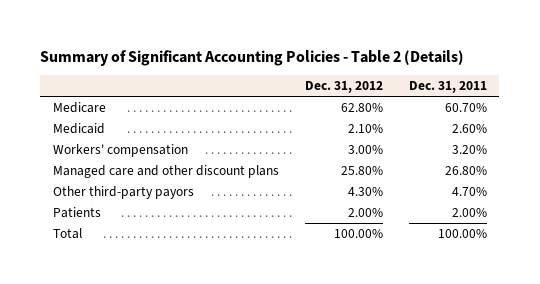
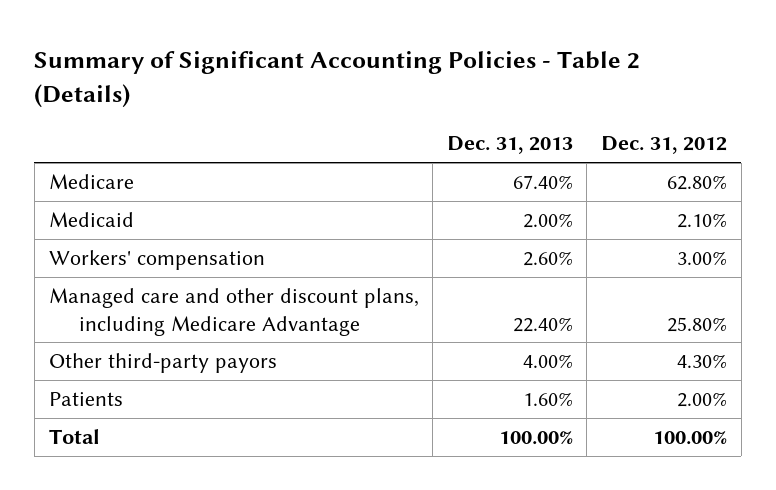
[408,81,487,94] Dec. 31, 2011 -> none
none -> [446,136,573,155] Dec. 31, 2013
[53,164,280,178] Managed care and other discount plans -> [48,287,419,336] Managed care and other discount plans, including Medicare Advantage

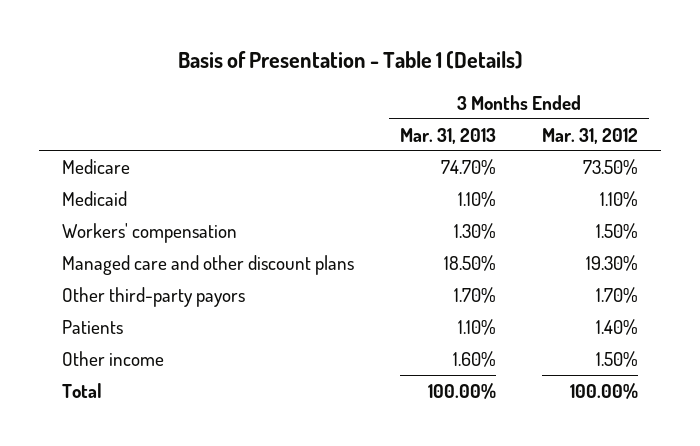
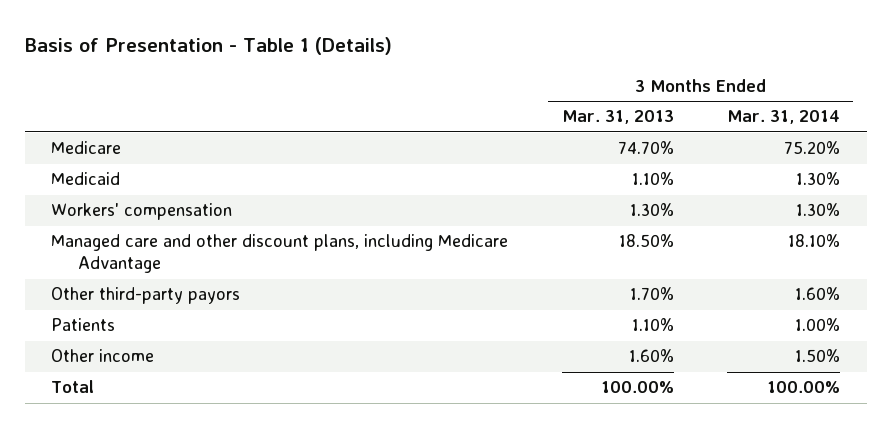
[541,127,638,144] Mar. 31, 2012 -> none
none -> [726,110,840,125] Mar. 31, 2014
[62,254,355,275] Managed care and other discount plans -> [51,234,509,274] Managed care and other discount plans, including Medicare Advantage

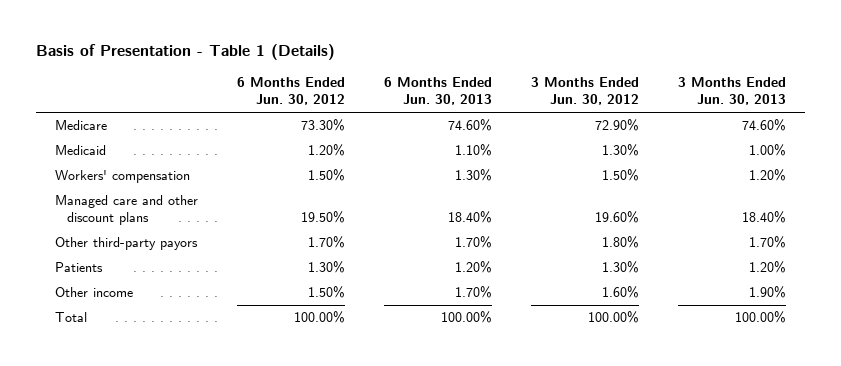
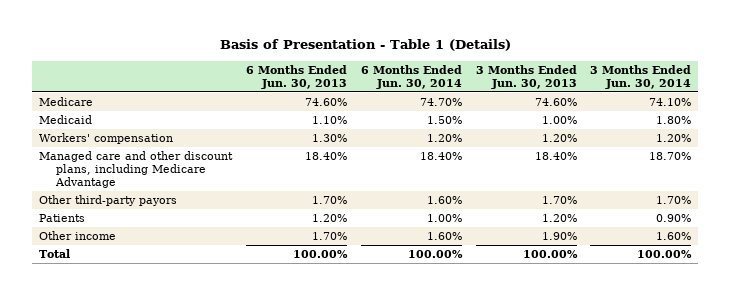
[237,77,346,106] 6 Months Ended Jun. 30, 2012 -> none
[530,77,639,106] 3 Months Ended Jun. 30, 2012 -> none
none -> [360,64,462,89] 6 Months Ended Jun. 30, 2014
none -> [590,64,692,89] 3 Months Ended Jun. 30, 2014
[55,195,199,226] Managed care and other discount plans -> [39,150,234,189] Managed care and other discount plans, including Medicare Advantage

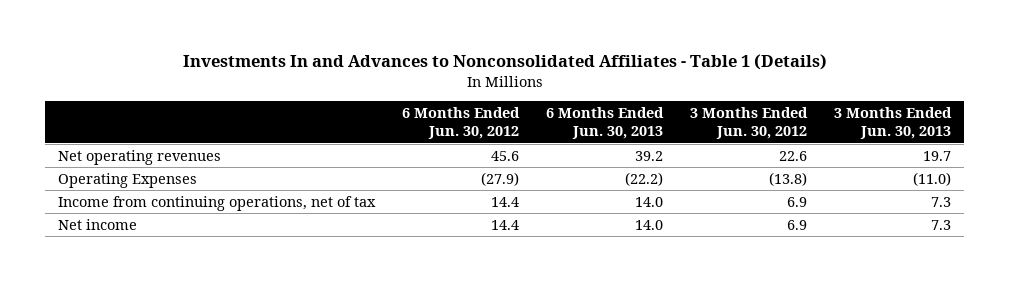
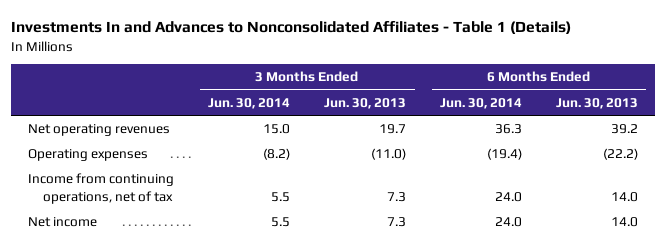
[402,107,521,140] 6 Months Ended Jun. 30, 2012 -> none
[690,107,809,140] 3 Months Ended Jun. 30, 2012 -> none
none -> [208,97,291,109] Jun. 30, 2014
none -> [439,97,522,109] Jun. 30, 2014
[58,172,198,188] Operating Expenses -> [28,149,149,162] Operating expenses

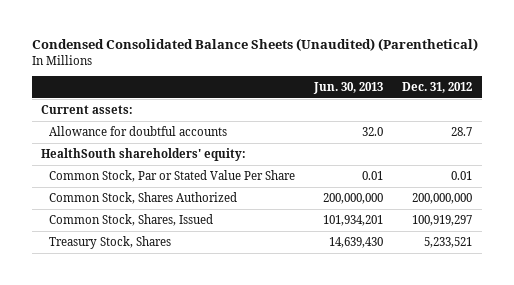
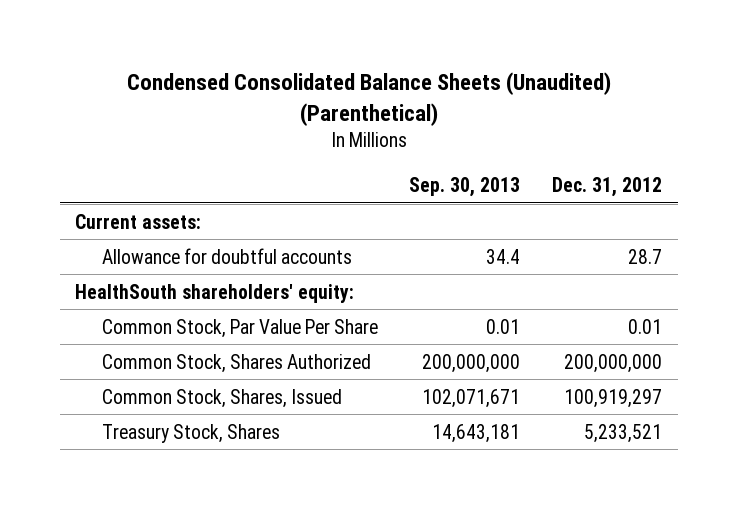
[313,82,384,95] Jun. 30, 2013 -> none
none -> [409,176,521,197] Sep. 30, 2013
[49,169,296,182] Common Stock, Par or Stated Value Per Share -> [101,318,378,338] Common Stock, Par Value Per Share

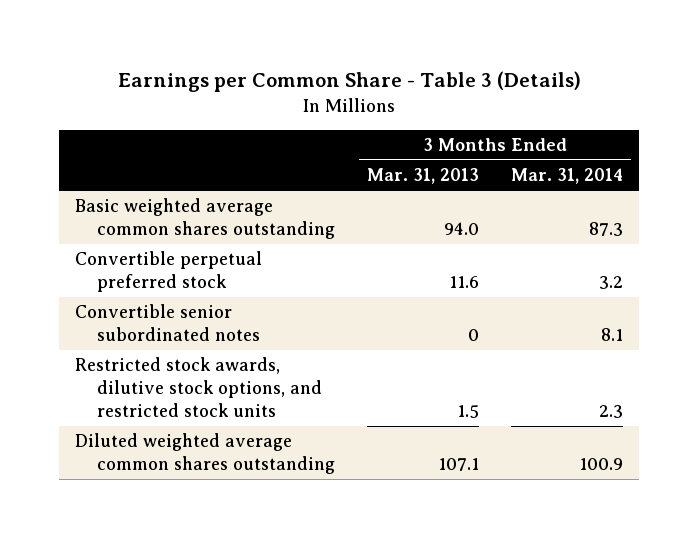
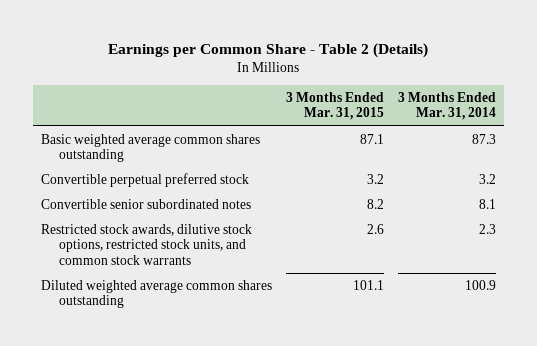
[118,71,582,93] Earnings per Common Share - Table 3 (Details) -> [108,42,429,58] Earnings per Common Share - Table 2 (Details)
[367,168,480,185] Mar. 31, 2013 -> none
none -> [285,91,384,121] 3 Months Ended Mar. 31, 2015
[75,357,323,417] Restricted stock awards, dilutive stock options, and restricted stock units -> [40,223,252,265] Restricted stock awards, dilutive stock options, restricted stock units, and common stock warrants

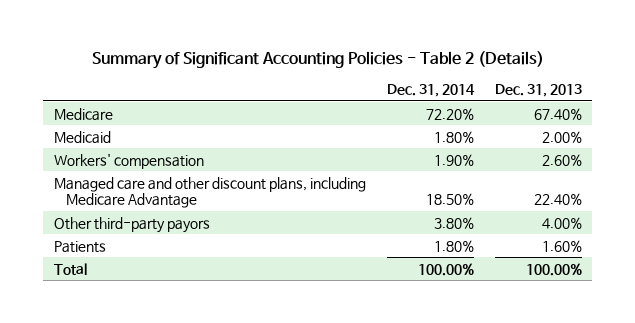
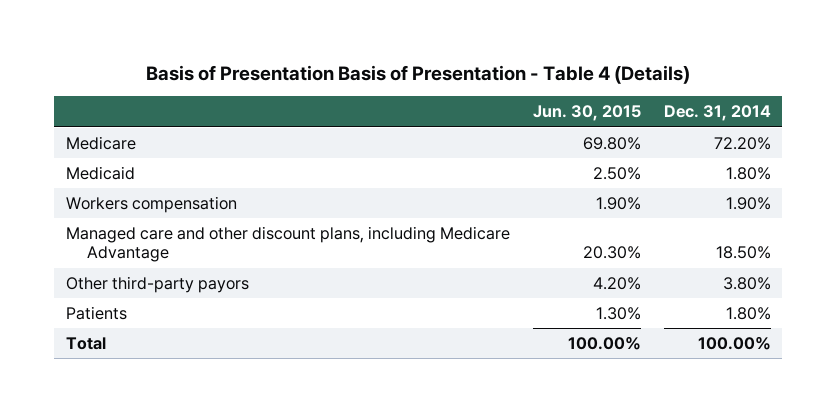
[91,50,544,69] Summary of Significant Accounting Policies - Table 2 (Details) -> [146,64,691,84] Basis of Presentation Basis of Presentation - Table 4 (Details)
[494,83,582,97] Dec. 31, 2013 -> none
none -> [532,105,641,122] Jun. 30, 2015
[53,153,204,169] Workers' compensation -> [65,196,237,214] Workers compensation

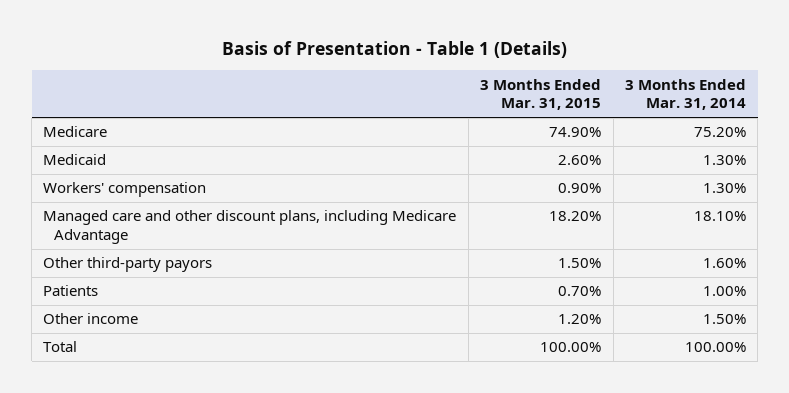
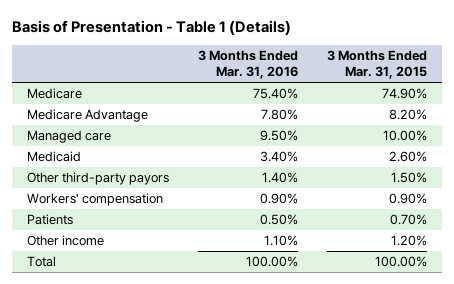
[624,78,746,111] 3 Months Ended Mar. 31, 2014 -> none
none -> [197,50,298,80] 3 Months Ended Mar. 31, 2016
none -> [26,109,148,123] Medicare Advantage
none -> [26,130,111,144] Managed care
[43,210,457,245] Managed care and other discount plans, including Medicare Advantage -> none
[43,182,207,198] Workers' compensation -> [26,193,163,207] Workers' compensation

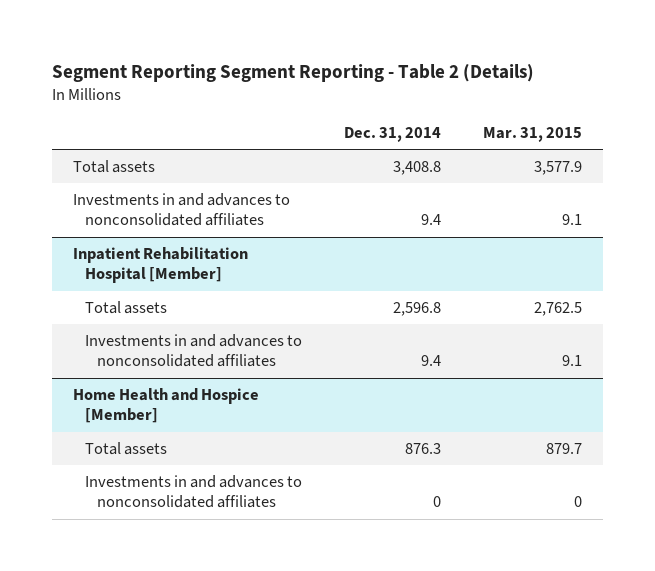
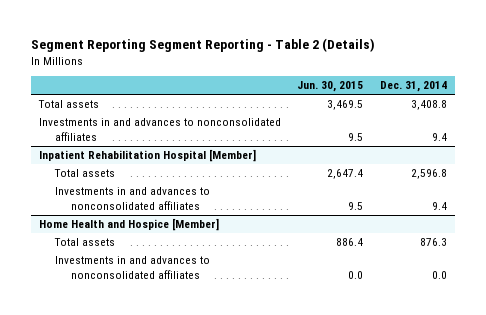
[483,127,583,143] Mar. 31, 2015 -> none
none -> [297,81,364,93] Jun. 30, 2015
[433,496,442,508] 0 -> [431,271,447,280] 0.0

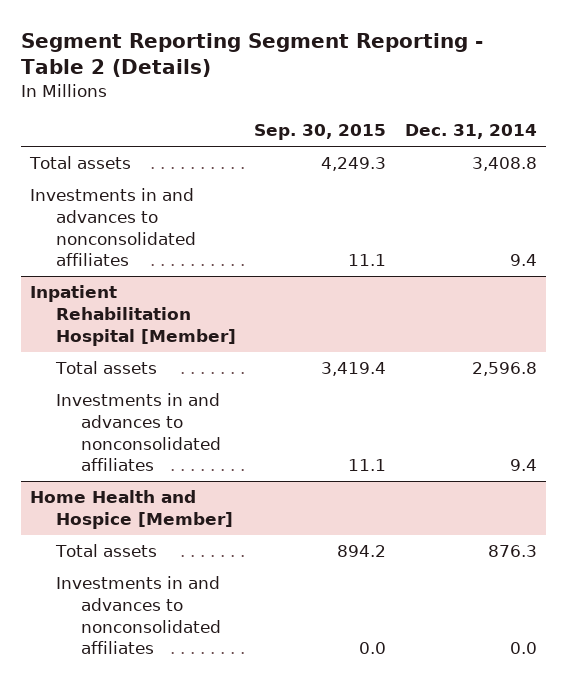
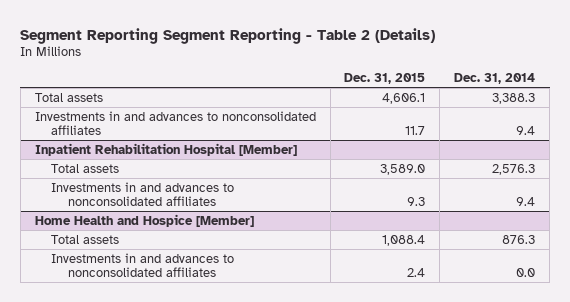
[254,124,387,141] Sep. 30, 2015 -> none
none -> [344,73,426,85] Dec. 31, 2015
[471,157,537,172] 3,408.8 -> [492,92,536,104] 3,388.3
[471,362,537,377] 2,596.8 -> [492,163,536,175] 2,576.3

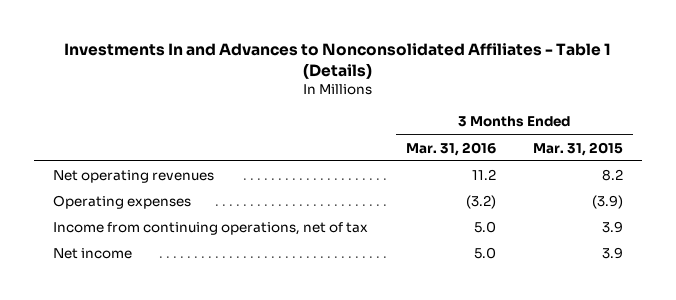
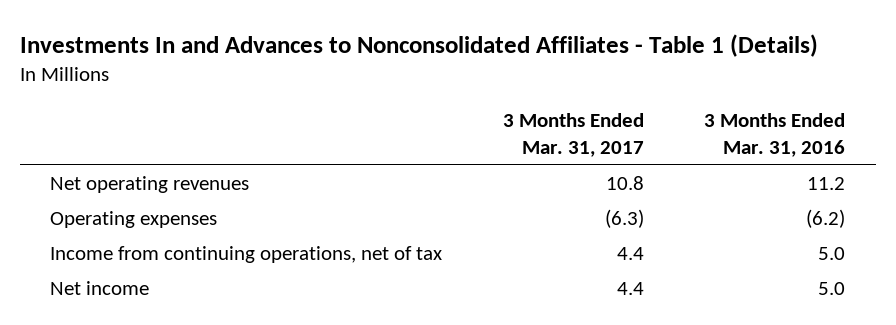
[533,141,624,156] Mar. 31, 2015 -> none
none -> [502,112,644,157] 3 Months Ended Mar. 31, 2017
[465,195,496,210] (3.2) -> [806,208,846,228] (6.2)

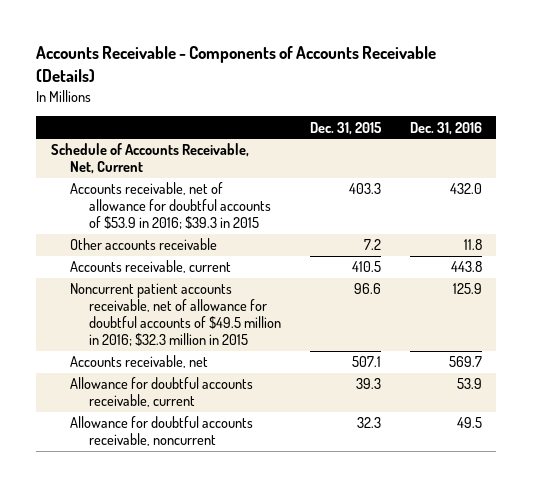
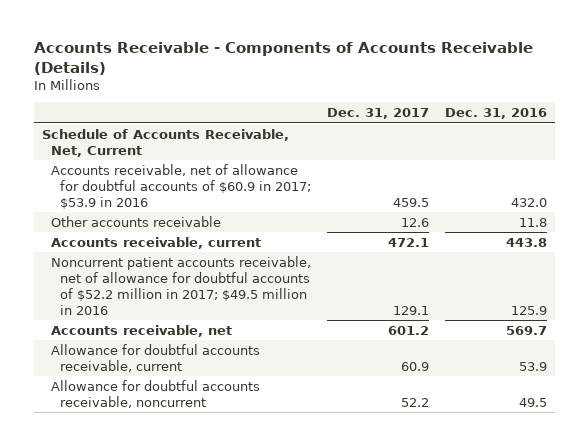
[310,121,383,135] Dec. 31, 2015 -> none
none -> [326,108,429,120] Dec. 31, 2017
[70,182,272,230] Accounts receivable, net of allowance for doubtful accounts of $53.9 in 2016; $39.3 in 2015 -> [50,163,311,209] Accounts receivable, net of allowance for doubtful accounts of $60.9 in 2017; $53.9 in 2016
[70,283,282,347] Noncurrent patient accounts receivable, net of allowance for doubtful accounts of $49.5 million in 2016; $32.3 million in 2015 -> [50,255,311,315] Noncurrent patient accounts receivable, net of allowance for doubtful accounts of $52.2 million in 2017; $49.5 million in 2016

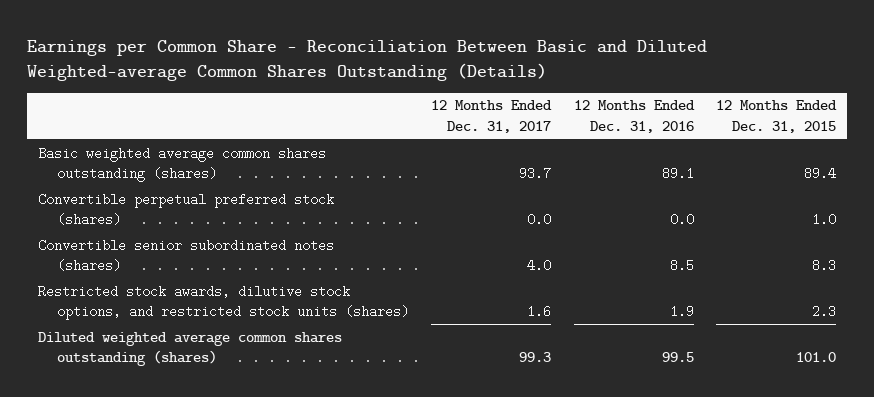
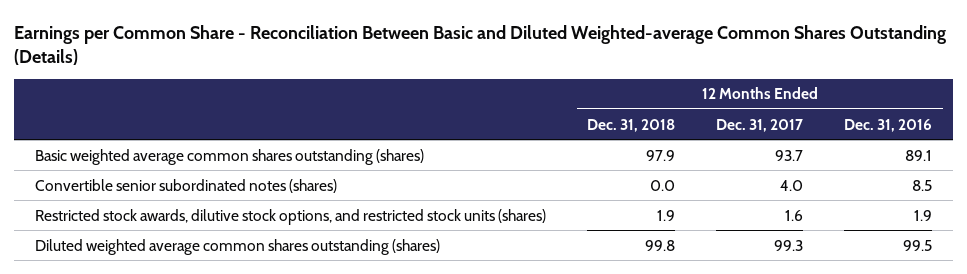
[716,100,838,133] 12 Months Ended Dec. 31, 2015 -> none
none -> [586,118,675,132] Dec. 31, 2018
[38,192,335,227] Convertible perpetual preferred stock (shares) -> none

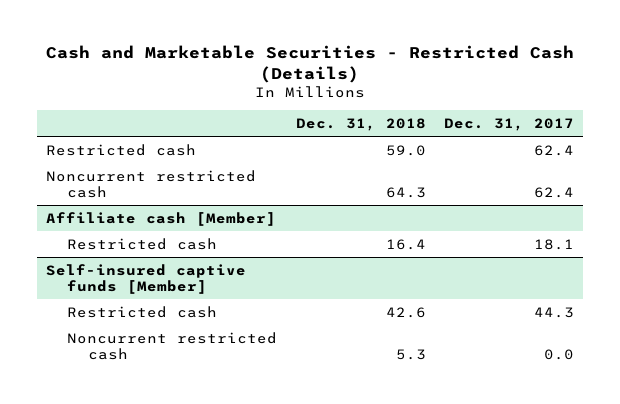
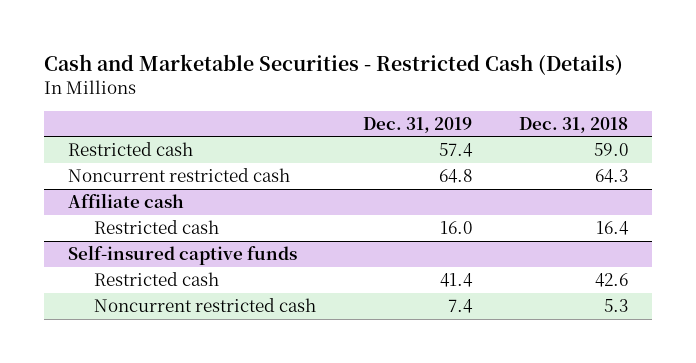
[443,117,574,131] Dec. 31, 2017 -> none
none -> [363,116,473,133] Dec. 31, 2019
[46,211,277,226] Affiliate cash [Member] -> [67,193,184,209] Affiliate cash
[46,263,247,295] Self-insured captive funds [Member] -> [67,245,297,266] Self-insured captive funds

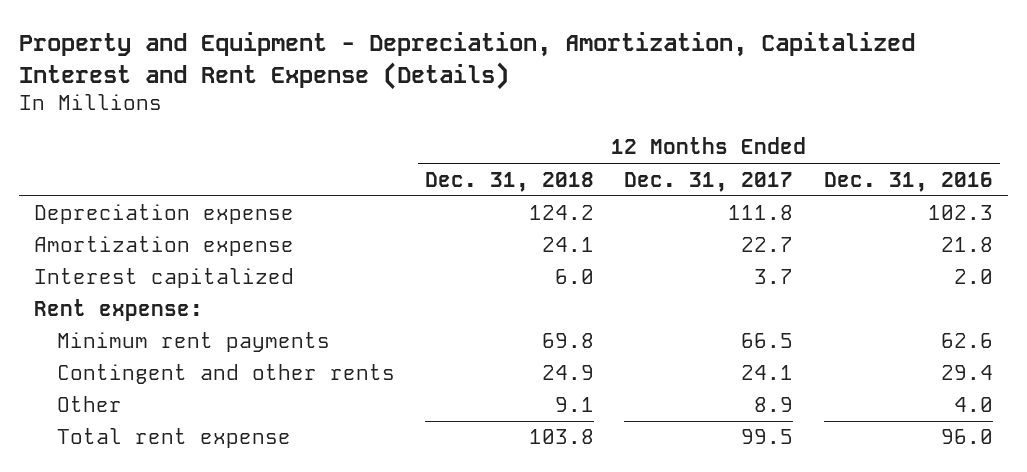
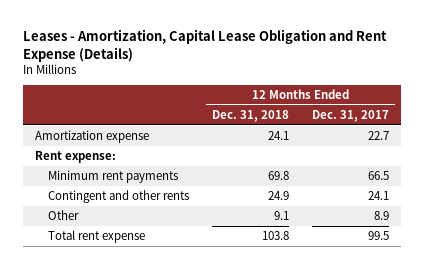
[18,31,915,90] Property and Equipment - Depreciation, Amortization, Capitalized Interest and Rent Expense (Details) -> [23,28,388,62] Leases - Amortization, Capital Lease Obligation and Rent Expense (Details)
[823,171,993,192] Dec. 31, 2016 -> none
[33,204,294,225] Depreciation expense -> none
[33,268,294,289] Interest capitalized -> none

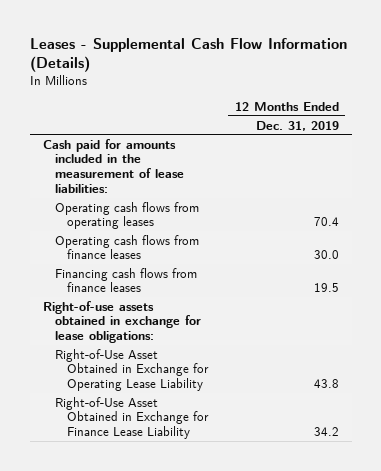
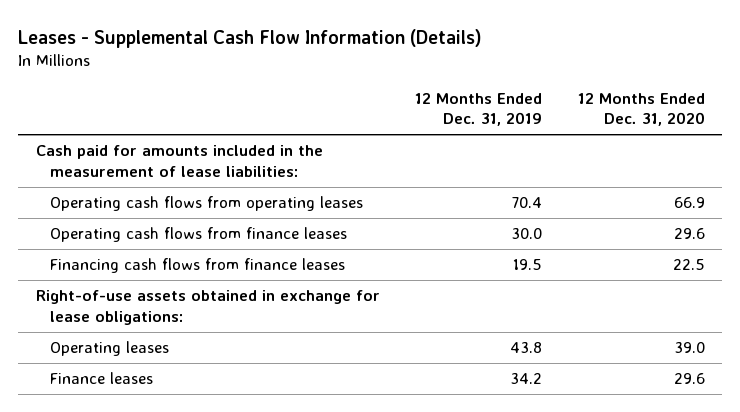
none -> [577,92,705,127] 12 Months Ended Dec. 31, 2020
[54,348,210,392] Right-of-Use Asset Obtained in Exchange for Operating Lease Liability -> [49,341,169,357] Operating leases
[54,396,210,440] Right-of-Use Asset Obtained in Exchange for Finance Lease Liability -> [49,372,153,385] Finance leases

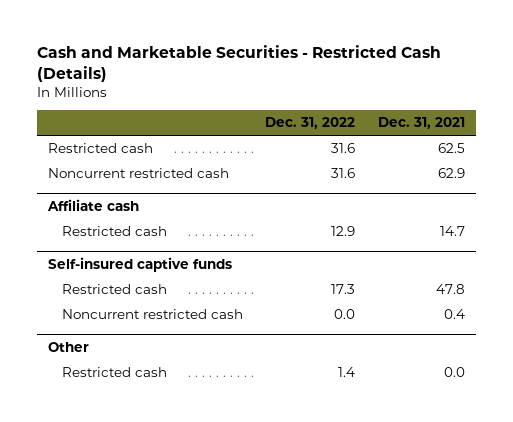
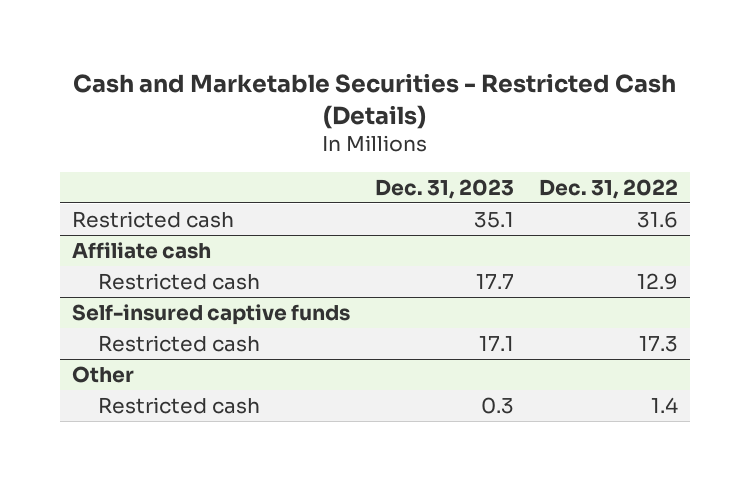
[377,117,465,130] Dec. 31, 2021 -> none
none -> [375,178,515,199] Dec. 31, 2023
[48,168,230,179] Noncurrent restricted cash -> none
[62,309,244,320] Noncurrent restricted cash -> none

